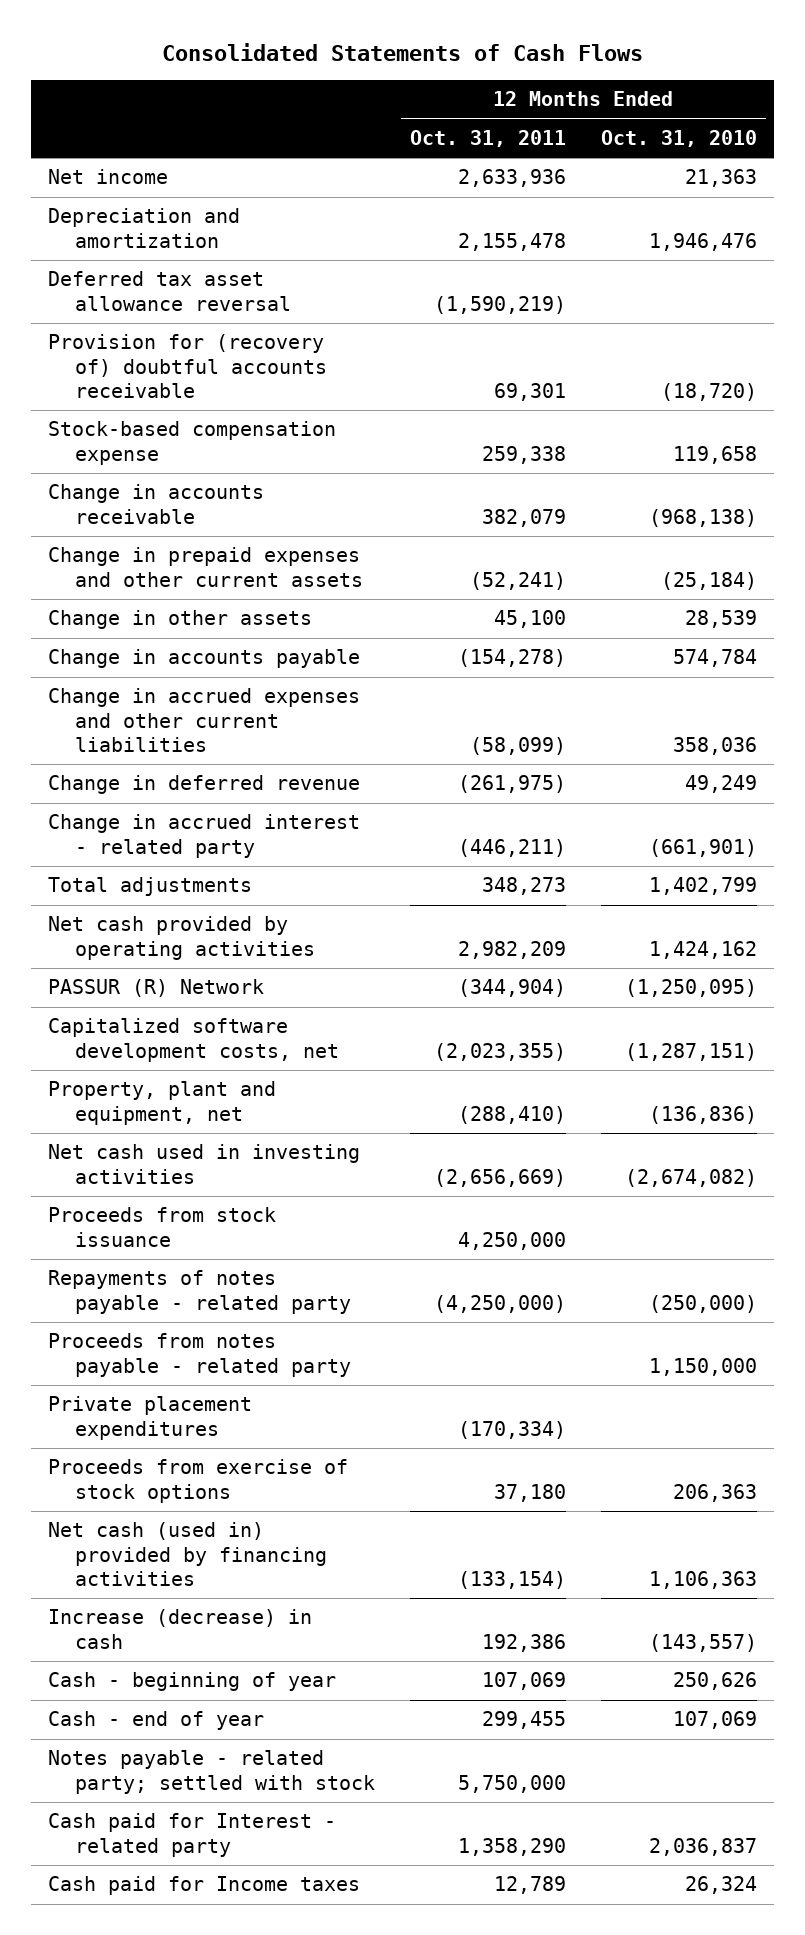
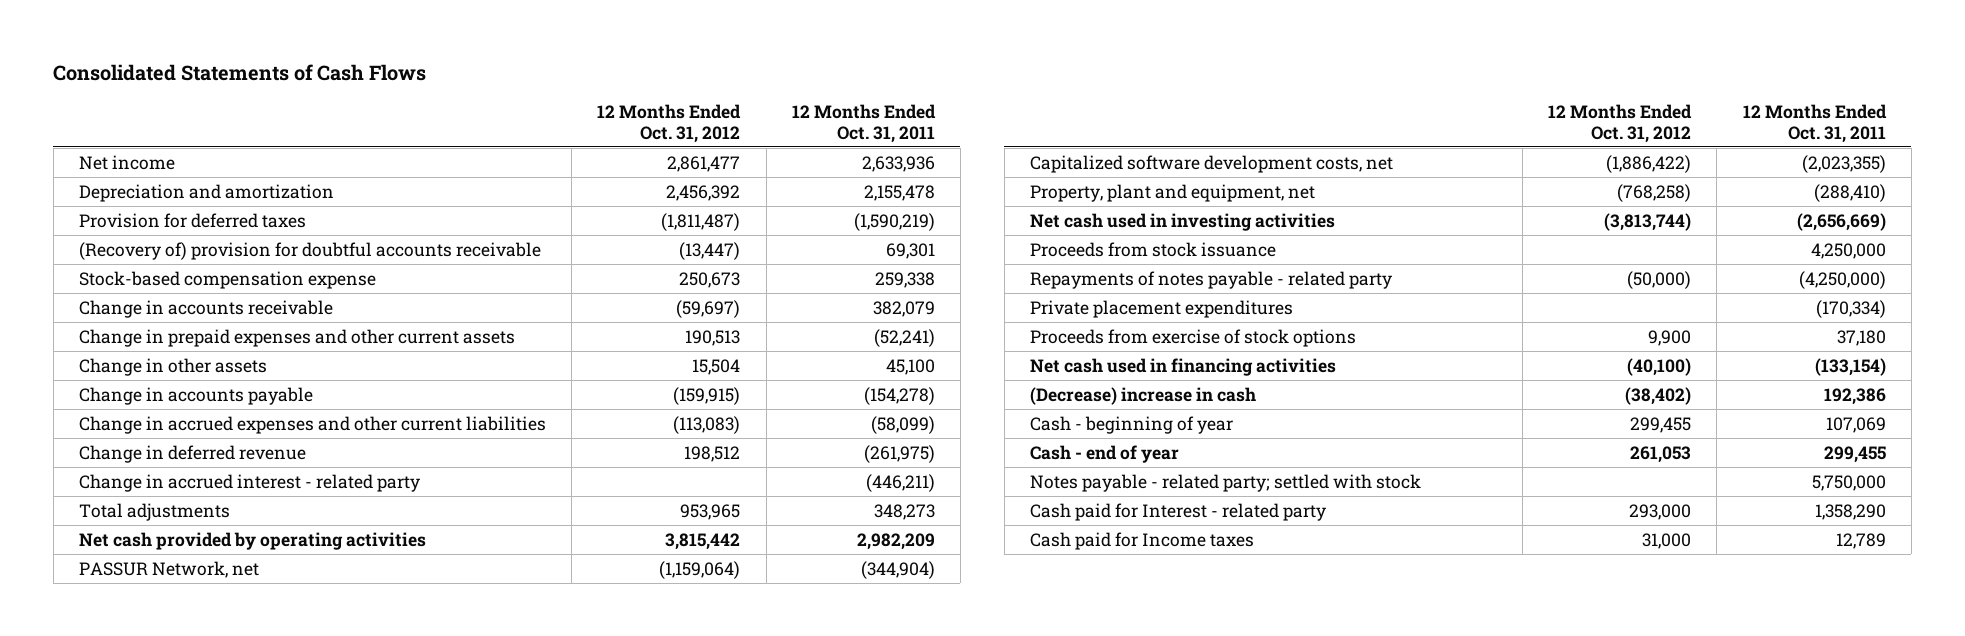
[600,129,757,147] Oct. 31, 2010 -> none
none -> [597,104,742,143] 12 Months Ended Oct. 31, 2012
[48,271,292,311] Deferred tax asset allowance reversal -> [78,212,306,228] Provision for deferred taxes
[48,334,328,399] Provision for (recovery of) doubtful accounts receivable -> [78,241,541,260] (Recovery of) provision for doubtful accounts receivable
[48,979,265,998] PASSUR (R) Network -> [78,560,259,578] PASSUR Network, net
[48,1333,352,1377] Proceeds from notes payable - related party -> none
[48,1522,328,1587] Net cash (used in) provided by financing activities -> [1029,357,1336,376] Net cash used in financing activities
[48,1609,313,1649] Increase (decrease) in cash -> [1029,386,1256,405] (Decrease) increase in cash

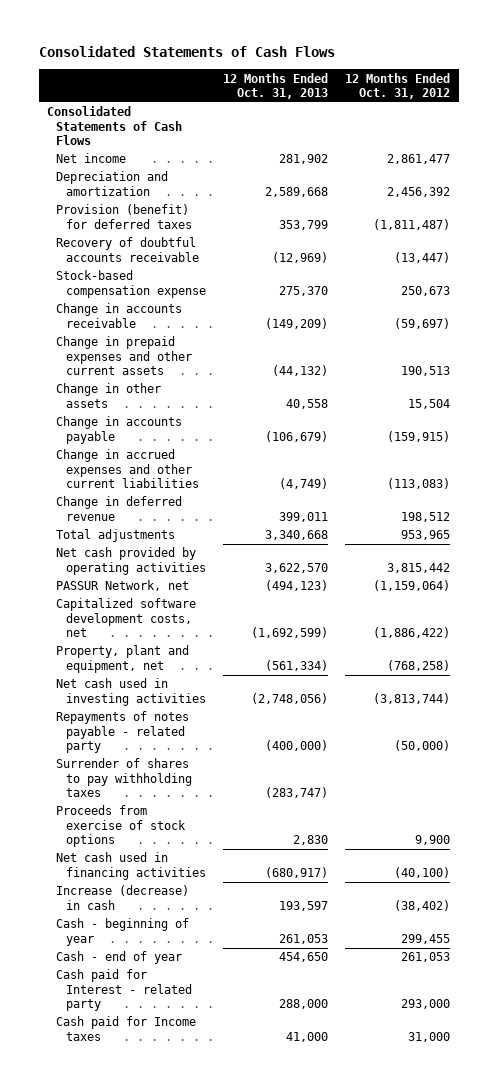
[791,104,936,143] 12 Months Ended Oct. 31, 2011 -> none
none -> [223,72,329,99] 12 Months Ended Oct. 31, 2013
none -> [47,106,183,146] Consolidated Statements of Cash Flows
[78,212,306,228] Provision for deferred taxes -> [56,204,192,229] Provision (benefit) for deferred taxes
[78,241,541,260] (Recovery of) provision for doubtful accounts receivable -> [56,237,199,262] Recovery of doubtful accounts receivable
[78,473,420,492] Change in accrued interest - related party -> none
[1029,241,1276,257] Proceeds from stock issuance -> none
[1029,299,1293,318] Private placement expenditures -> none
none -> [56,758,192,798] Surrender of shares to pay withholding taxes
[1029,386,1256,405] (Decrease) increase in cash -> [56,885,190,910] Increase (decrease) in cash
[1029,473,1421,492] Notes payable - related party; settled with stock -> none

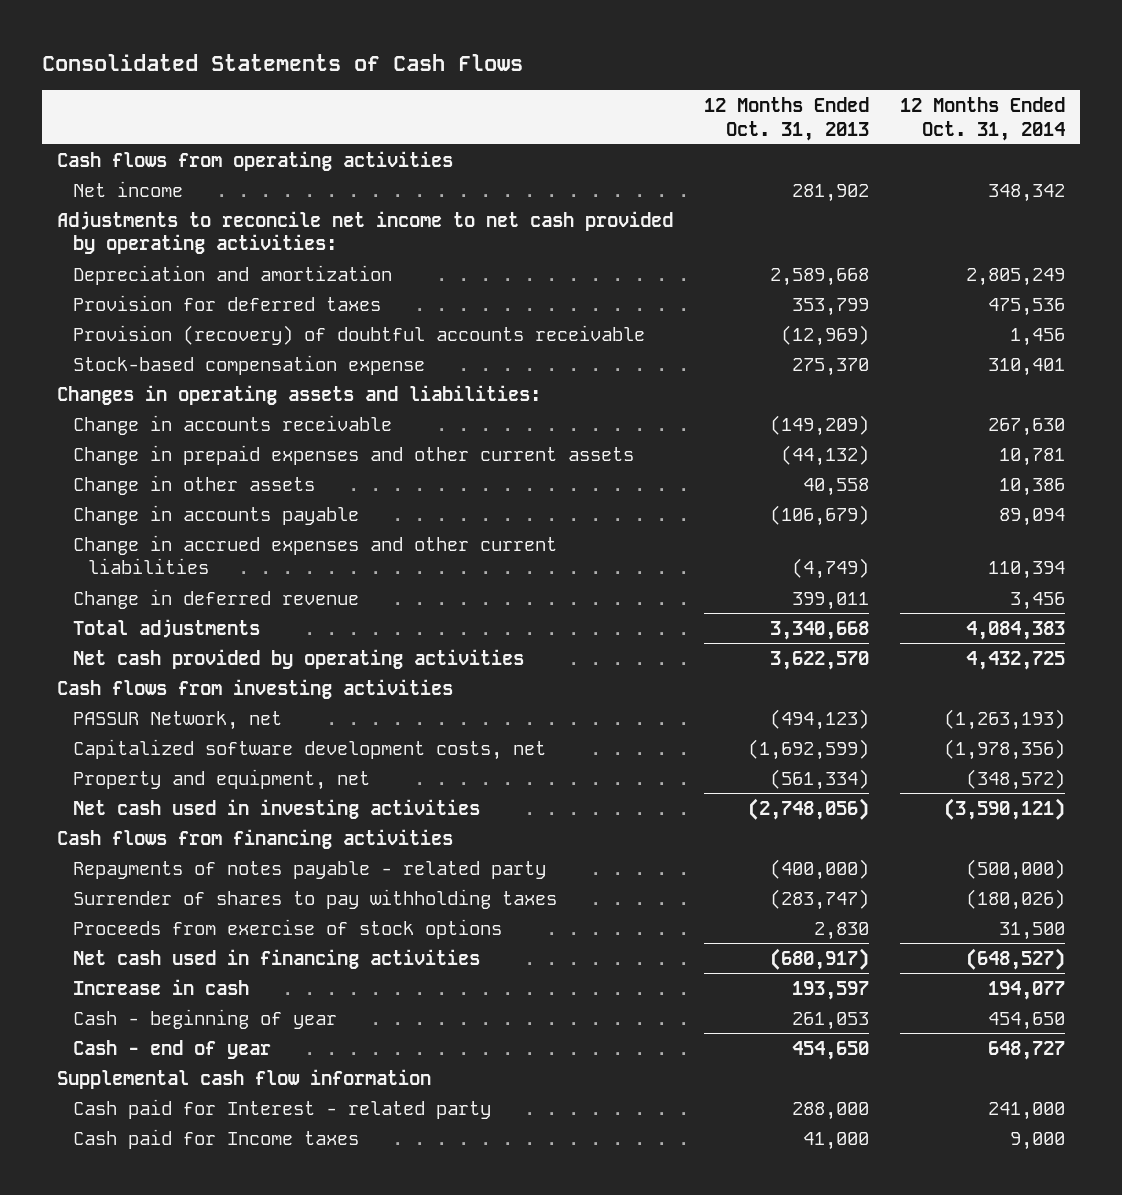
[345,72,451,99] 12 Months Ended Oct. 31, 2012 -> none
none -> [899,96,1065,141] 12 Months Ended Oct. 31, 2014
[47,106,183,146] Consolidated Statements of Cash Flows -> none
none -> [57,150,454,171] Cash flows from operating activities
none -> [57,210,674,255] Adjustments to reconcile net income to net cash provided by operating activities:
[56,204,192,229] Provision (benefit) for deferred taxes -> [72,294,381,311] Provision for deferred taxes
[56,237,199,262] Recovery of doubtful accounts receivable -> [72,324,645,345] Provision (recovery) of doubtful accounts receivable
none -> [57,384,542,405] Changes in operating assets and liabilities:
none -> [57,678,454,699] Cash flows from investing activities
[56,645,190,673] Property, plant and equipment, net -> [72,768,370,790] Property and equipment, net
none -> [57,828,454,849] Cash flows from financing activities
[56,885,190,910] Increase (decrease) in cash -> [72,978,249,995] Increase in cash
none -> [57,1068,432,1089] Supplemental cash flow information

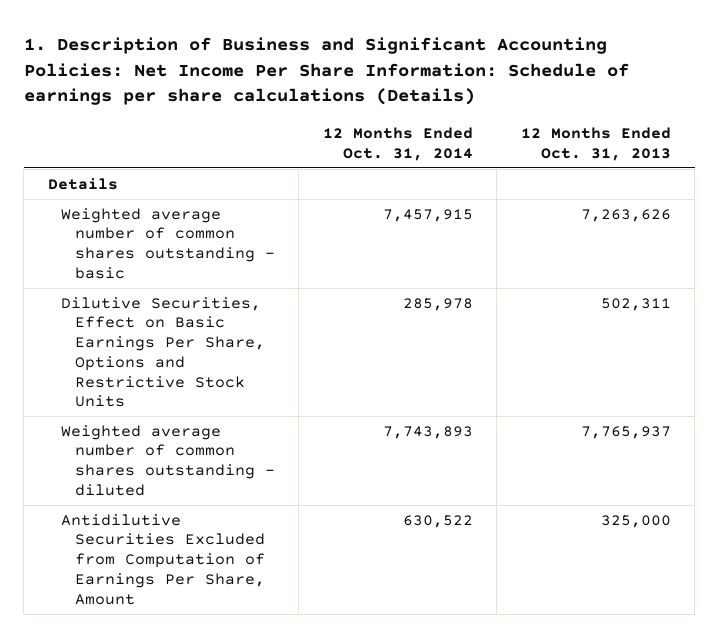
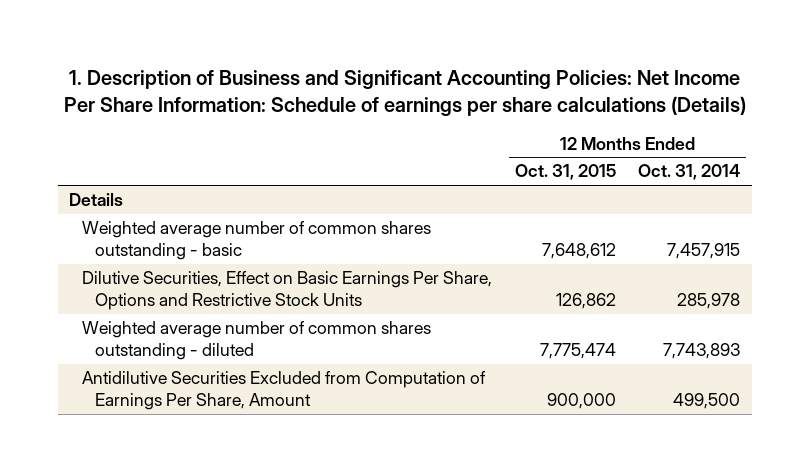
[520,126,671,161] 12 Months Ended Oct. 31, 2013 -> none
none -> [514,164,616,181] Oct. 31, 2015
[402,514,473,528] 630,522 -> [673,393,741,410] 499,500

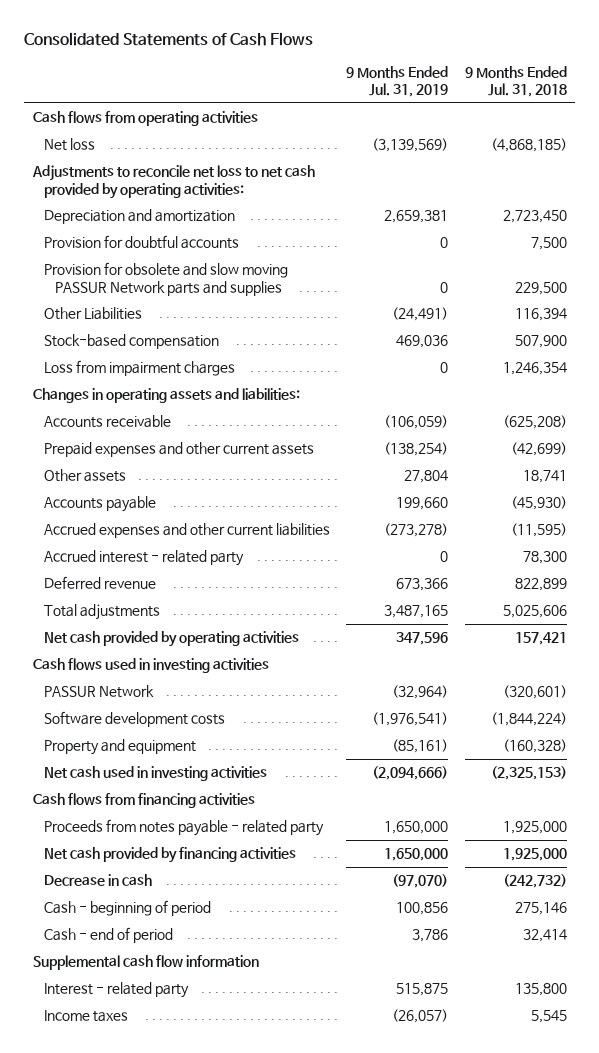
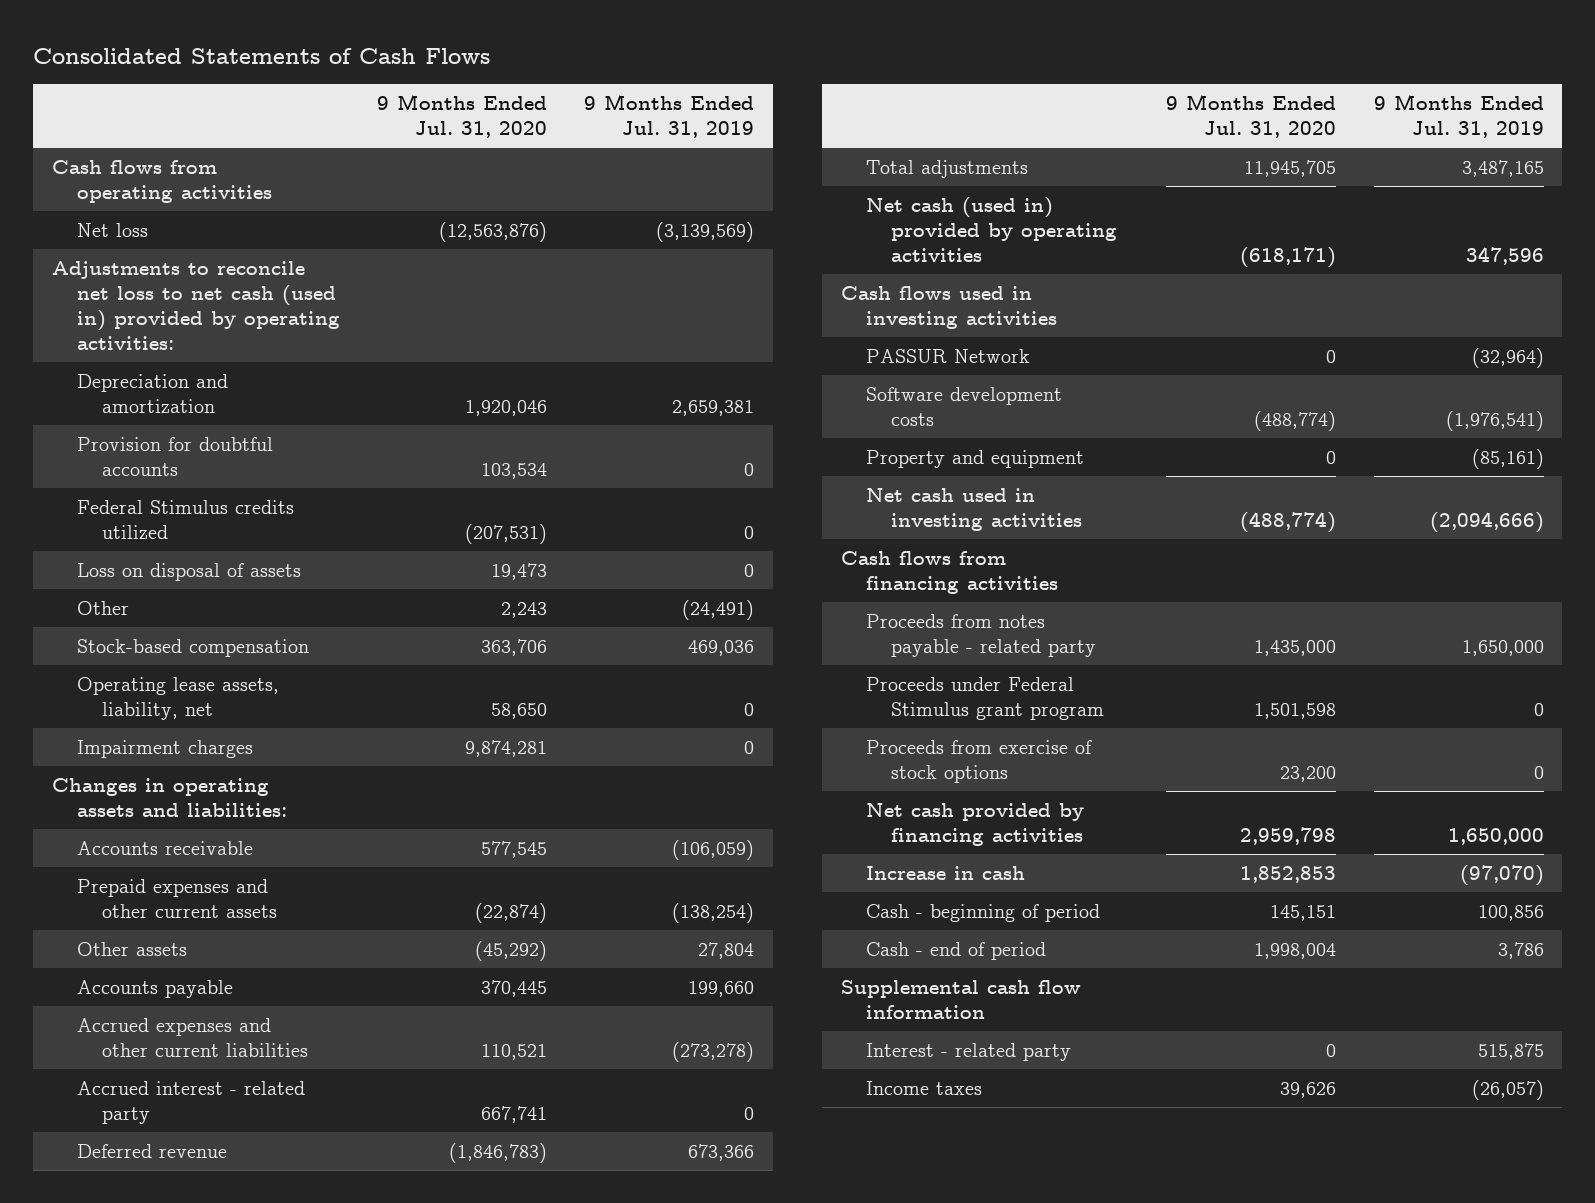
[464,66,567,98] 9 Months Ended Jul. 31, 2018 -> none
none -> [376,93,547,138] 9 Months Ended Jul. 31, 2020
[31,165,315,199] Adjustments to reconcile net loss to net cash provided by operating activities: -> [51,260,340,351] Adjustments to reconcile net loss to net cash (used in) provided by operating activities:
[43,262,288,296] Provision for obsolete and slow moving PASSUR Network parts and supplies -> none
none -> [76,499,294,541] Federal Stimulus credits utilized
none -> [76,562,301,581] Loss on disposal of assets
[43,307,142,321] Other Liabilities -> [76,600,129,615] Other
none -> [76,676,279,721] Operating lease assets, liability, net
[43,360,235,377] Loss from impairment charges -> [76,739,253,758] Impairment charges
[43,631,299,648] Net cash provided by operating activities -> [866,196,1118,263] Net cash (used in) provided by operating activities
none -> [866,676,1105,721] Proceeds under Federal Stimulus grant program
none -> [866,739,1093,784] Proceeds from exercise of stock options
[43,874,152,887] Decrease in cash -> [866,865,1026,880] Increase in cash

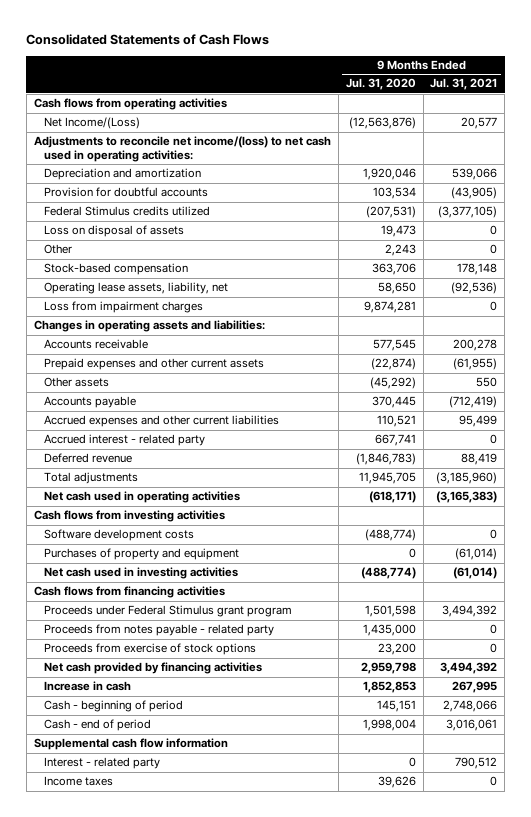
[584,93,755,138] 9 Months Ended Jul. 31, 2019 -> none
none -> [430,78,498,91] Jul. 31, 2021
[76,222,148,237] Net loss -> [43,117,140,130] Net Income/(Loss)
[51,260,340,351] Adjustments to reconcile net loss to net cash (used in) provided by operating activities: -> [33,136,331,162] Adjustments to reconcile net income/(loss) to net cash used in operating activities:
[76,739,253,758] Impairment charges -> [43,301,203,314] Loss from impairment charges
[866,348,1031,363] PASSUR Network -> none
[866,196,1118,263] Net cash (used in) provided by operating activities -> [43,491,240,504] Net cash used in operating activities
[841,285,1058,330] Cash flows used in investing activities -> [33,510,225,523] Cash flows from investing activities
[866,449,1085,468] Property and equipment -> [43,548,239,561] Purchases of property and equipment
[866,613,1097,658] Proceeds from notes payable - related party -> [43,624,274,637] Proceeds from notes payable - related party

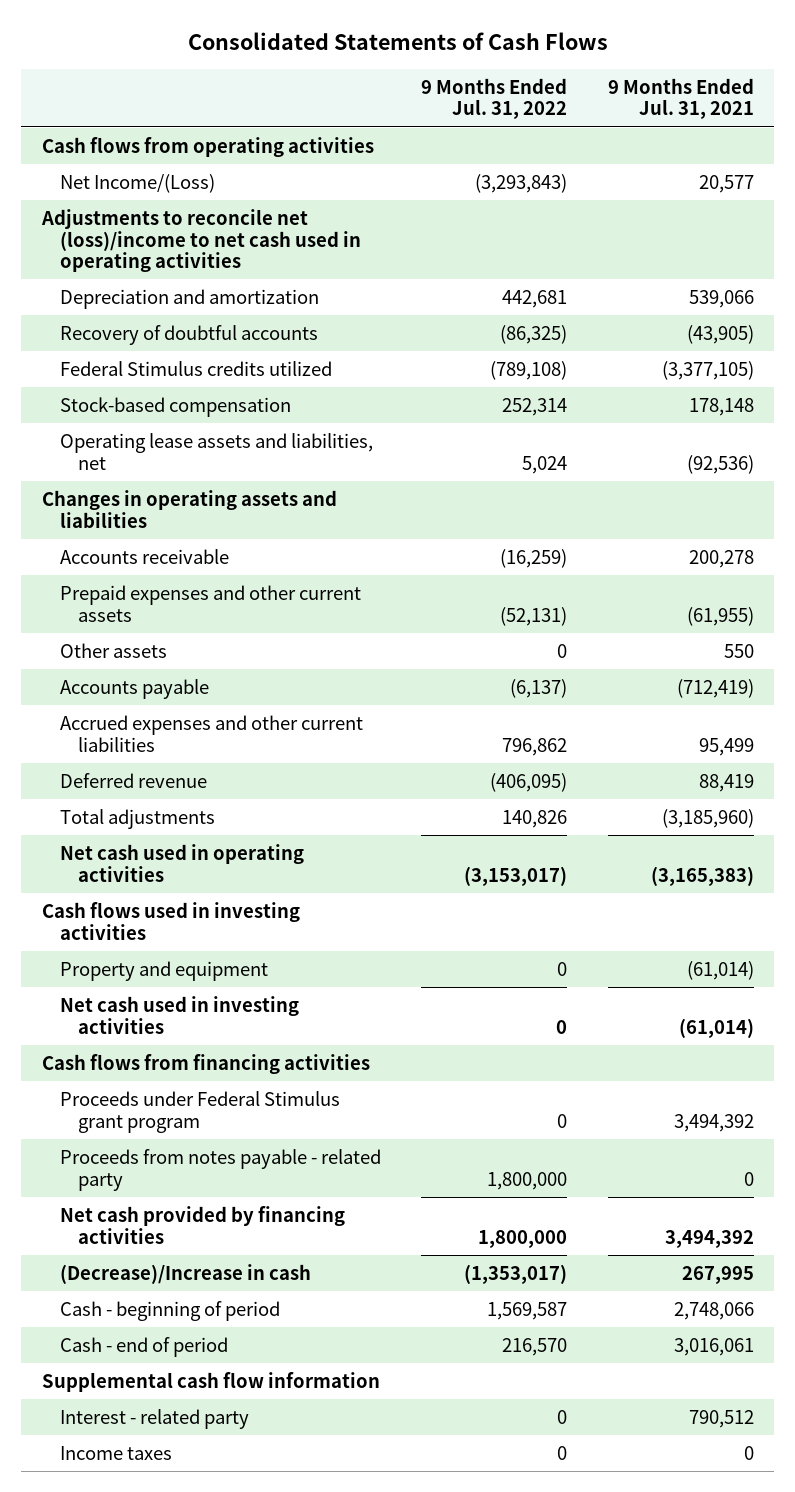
[345,78,416,91] Jul. 31, 2020 -> none
none -> [421,77,568,120] 9 Months Ended Jul. 31, 2022
[33,136,331,162] Adjustments to reconcile net income/(loss) to net cash used in operating activities: -> [40,208,361,273] Adjustments to reconcile net (loss)/income to net cash used in operating activities
[43,187,208,198] Provision for doubtful accounts -> [59,324,318,345] Recovery of doubtful accounts
[43,225,184,238] Loss on disposal of assets -> none
[43,244,72,255] Other -> none
[43,301,203,314] Loss from impairment charges -> none
[43,282,228,295] Operating lease assets, liability, net -> [59,432,373,470] Operating lease assets and liabilities, net
[33,320,265,333] Changes in operating assets and liabilities: -> [41,489,337,528] Changes in operating assets and liabilities
[43,434,205,447] Accrued interest - related party -> none
[43,529,194,542] Software development costs -> none
[33,510,225,523] Cash flows from investing activities -> [41,901,300,940] Cash flows used in investing activities
[43,548,239,561] Purchases of property and equipment -> [59,960,268,981] Property and equipment
[43,643,256,656] Proceeds from exercise of stock options -> none
[43,681,131,692] Increase in cash -> [59,1263,311,1284] (Decrease)/Increase in cash

